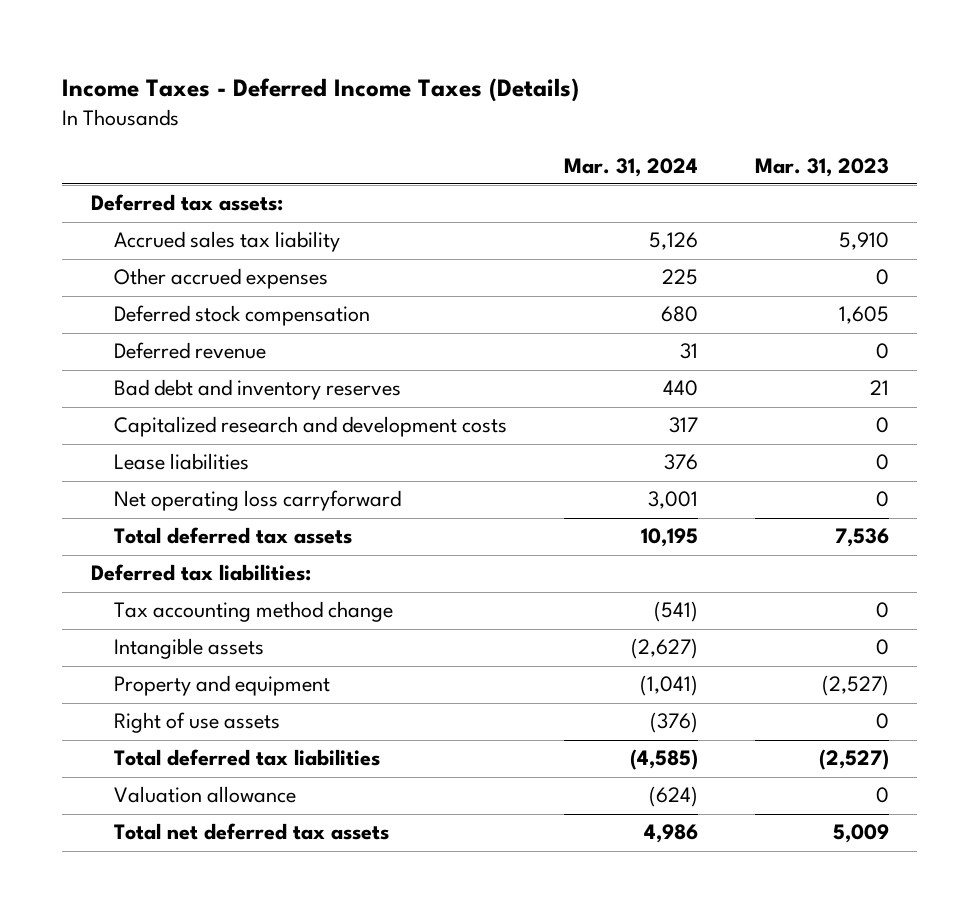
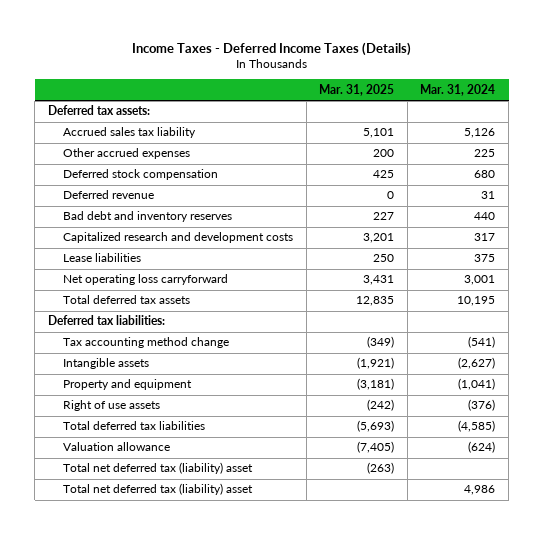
[754,157,889,177] Mar. 31, 2023 -> none
none -> [319,83,395,96] Mar. 31, 2025
[663,454,698,471] 376 -> [474,254,496,263] 375
none -> [63,462,254,475] Total net deferred tax (liability) asset
[114,823,390,841] Total net deferred tax assets -> [63,483,254,496] Total net deferred tax (liability) asset

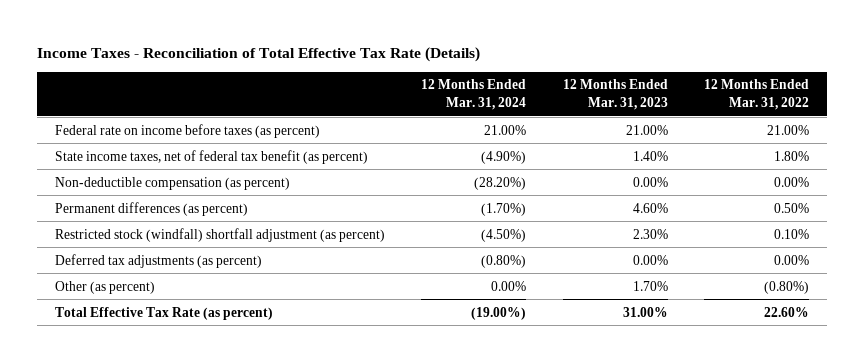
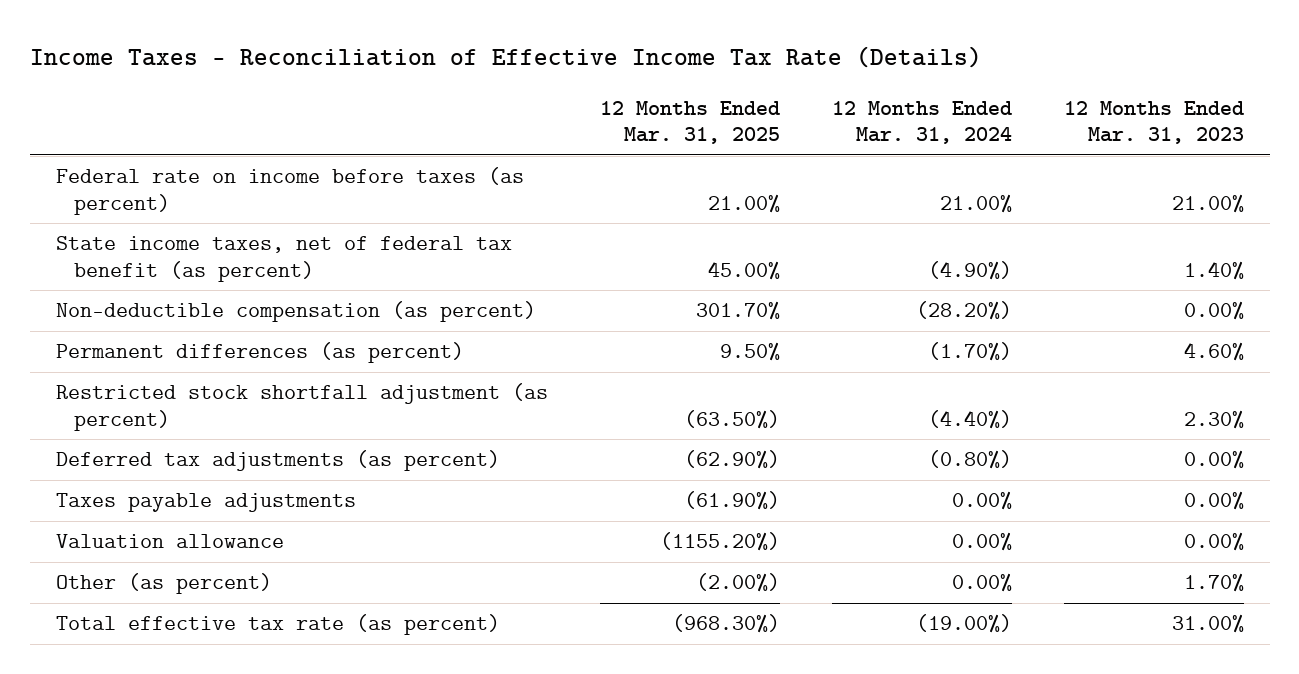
[37,47,481,63] Income Taxes - Reconciliation of Total Effective Tax Rate (Details) -> [29,45,982,68] Income Taxes - Reconciliation of Effective Income Tax Rate (Details)
[703,79,809,110] 12 Months Ended Mar. 31, 2022 -> none
none -> [599,100,780,145] 12 Months Ended Mar. 31, 2025
[55,227,386,242] Restricted stock (windfall) shortfall adjustment (as percent) -> [55,383,548,431] Restricted stock shortfall adjustment (as percent)
[481,228,527,242] (4.50%) -> [927,409,1012,429] (4.40%)
none -> [55,493,356,513] Taxes payable adjustments
none -> [55,534,284,549] Valuation allowance
[55,306,274,320] Total Effective Tax Rate (as percent) -> [55,614,500,636] Total effective tax rate (as percent)

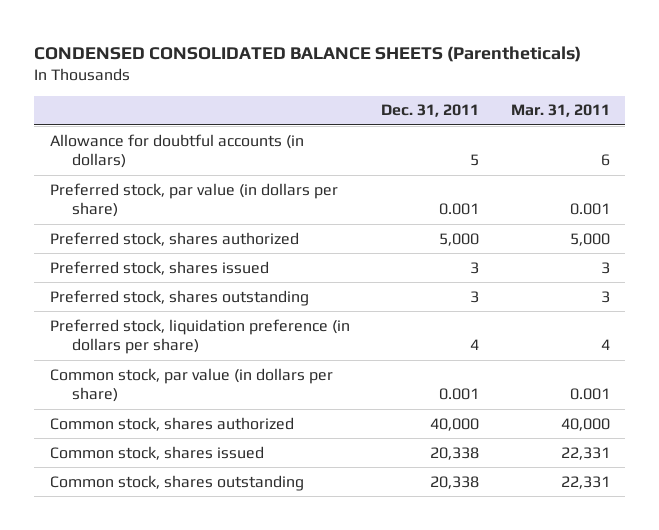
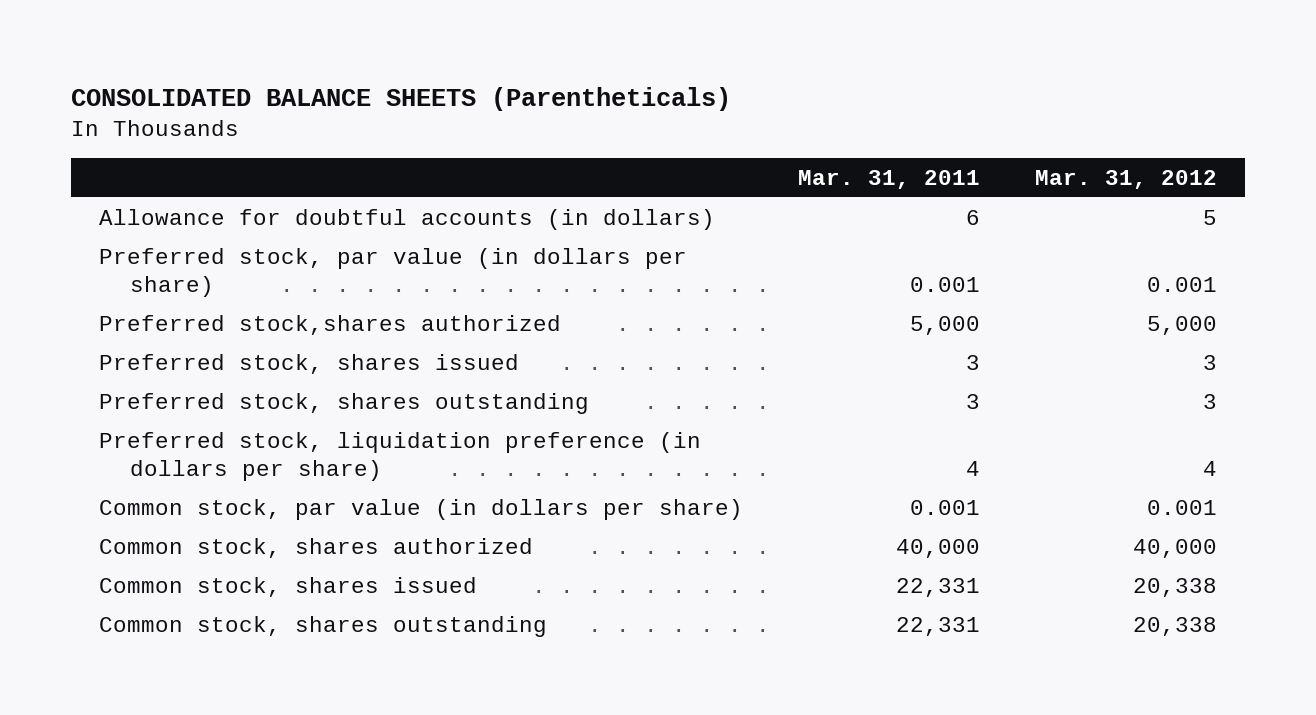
[33,45,581,62] CONDENSED CONSOLIDATED BALANCE SHEETS (Parentheticals) -> [71,86,732,111] CONSOLIDATED BALANCE SHEETS (Parentheticals)
[381,104,480,118] Dec. 31, 2011 -> none
none -> [1035,169,1218,189] Mar. 31, 2012
[49,231,299,246] Preferred stock, shares authorized -> [98,314,561,335] Preferred stock,shares authorized

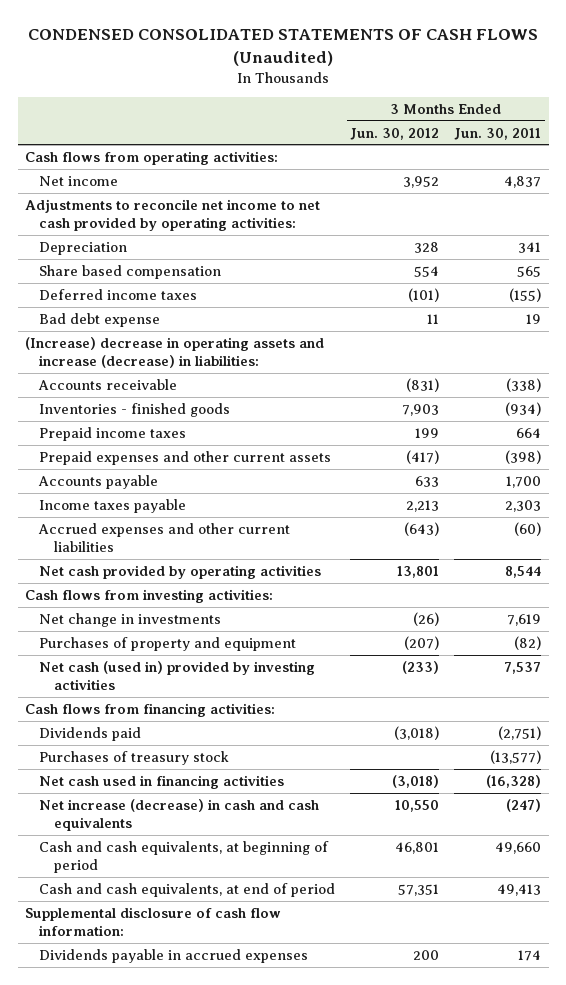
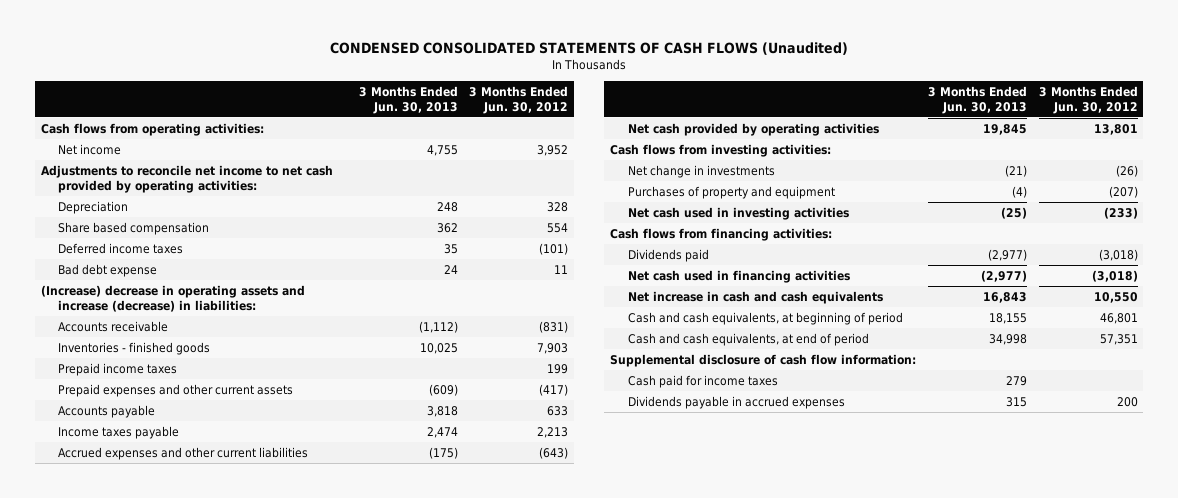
[454,127,542,140] Jun. 30, 2011 -> none
none -> [358,85,458,114] 3 Months Ended Jun. 30, 2013
[39,660,316,690] Net cash (used in) provided by investing activities -> [627,206,849,220] Net cash used in investing activities
[39,750,230,765] Purchases of treasury stock -> none
[39,798,320,831] Net increase (decrease) in cash and cash equivalents -> [627,290,883,304] Net increase in cash and cash equivalents
none -> [627,374,778,388] Cash paid for income taxes

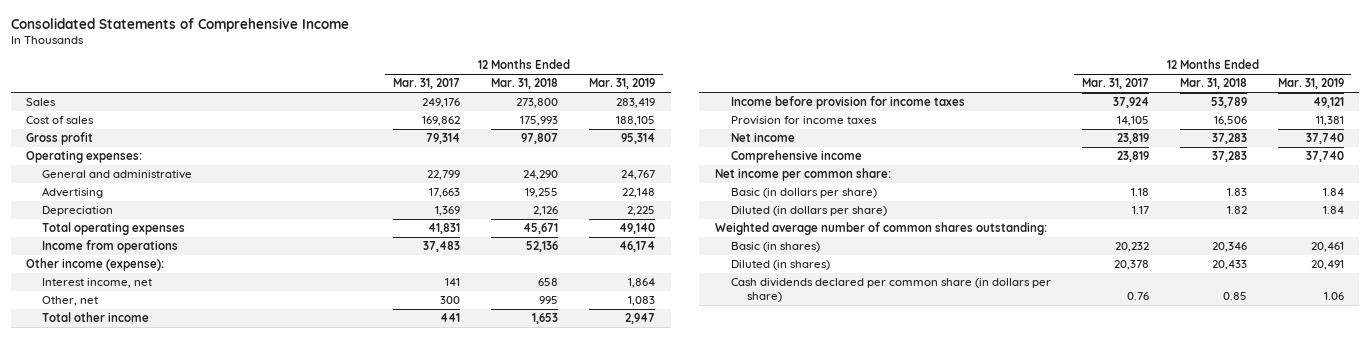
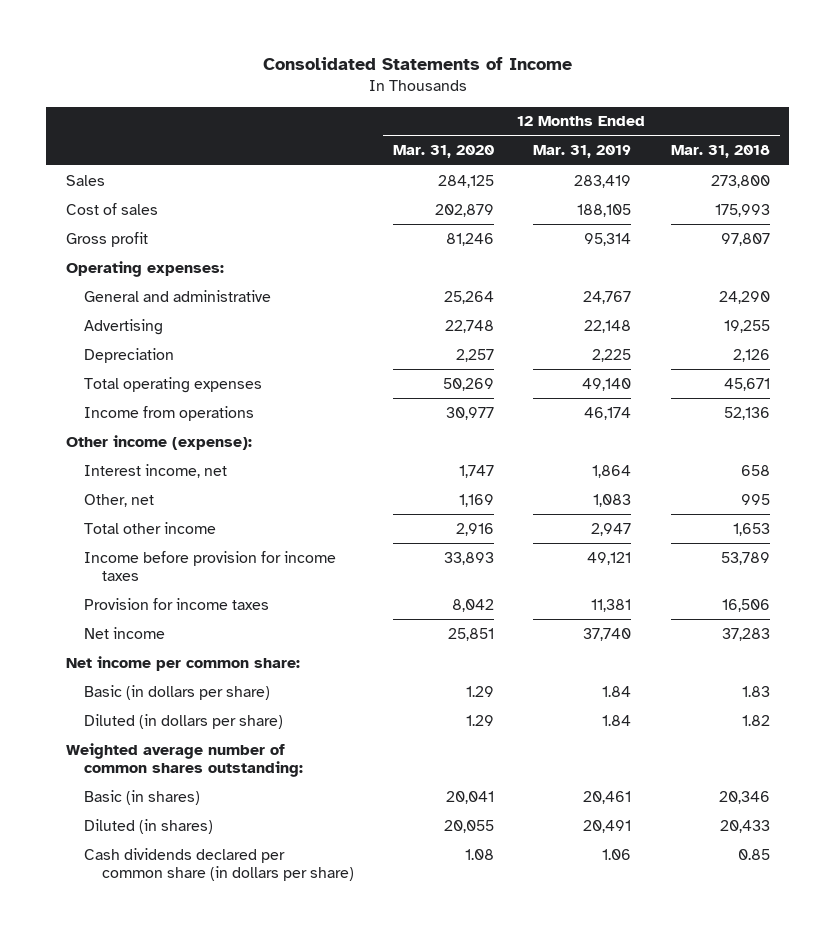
[10,17,349,32] Consolidated Statements of Comprehensive Income -> [262,57,572,71] Consolidated Statements of Income
[393,78,461,90] Mar. 31, 2017 -> none
none -> [393,145,495,159] Mar. 31, 2020
[730,150,862,164] Comprehensive income -> none

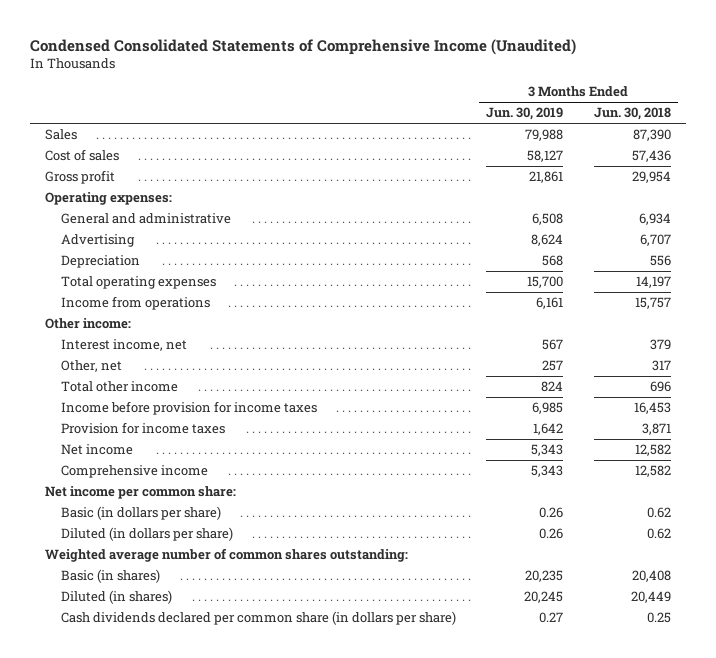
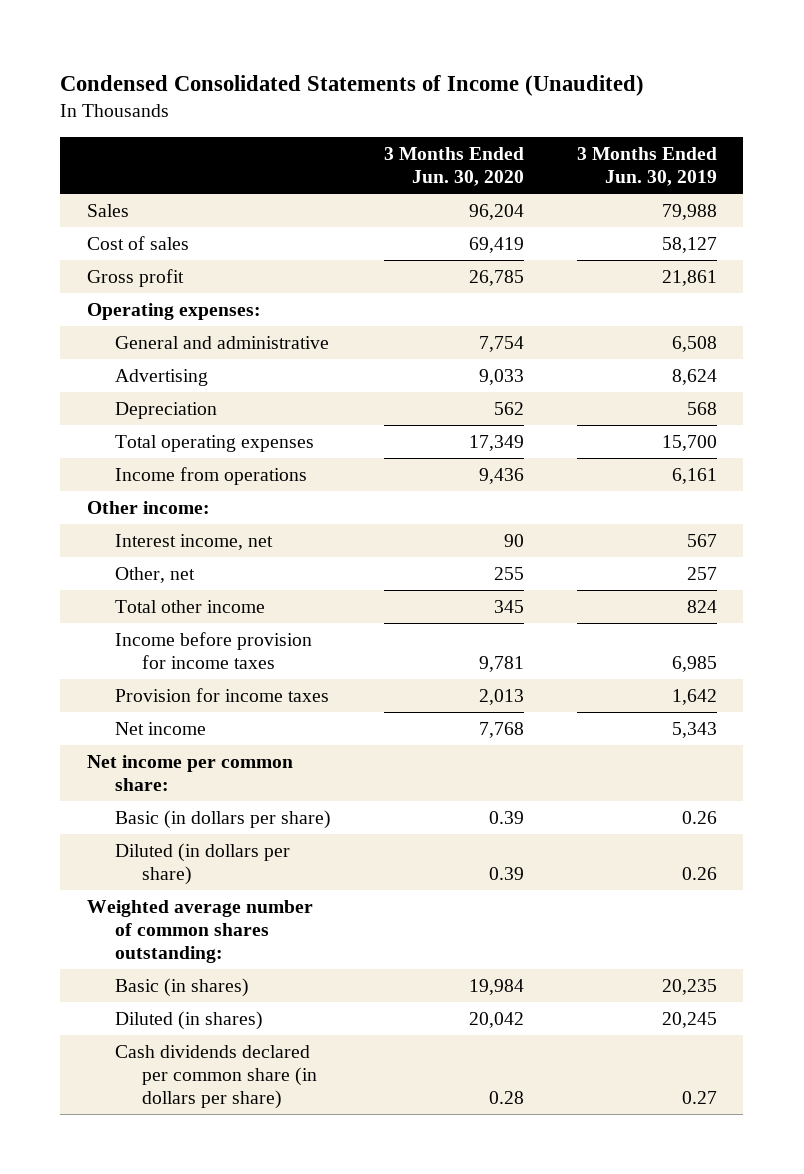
[30,38,577,55] Condensed Consolidated Statements of Comprehensive Income (Unaudited) -> [60,74,645,96] Condensed Consolidated Statements of Income (Unaudited)
[593,107,671,121] Jun. 30, 2018 -> none
none -> [383,147,524,187] 3 Months Ended Jun. 30, 2020
[61,465,209,479] Comprehensive income -> none

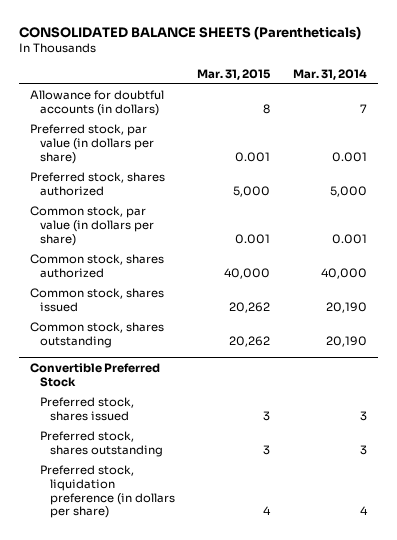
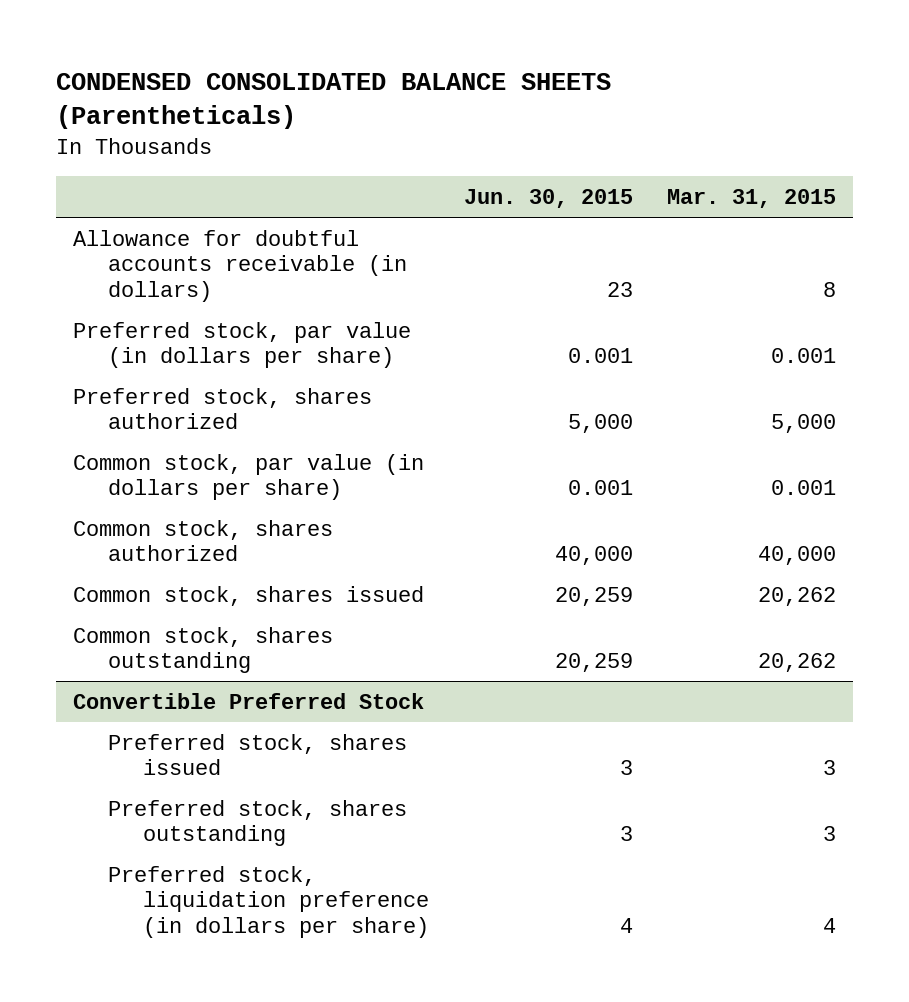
[19,25,362,40] CONSOLIDATED BALANCE SHEETS (Parentheticals) -> [55,72,611,130] CONDENSED CONSOLIDATED BALANCE SHEETS (Parentheticals)
[292,68,367,80] Mar. 31, 2014 -> none
none -> [463,189,633,209] Jun. 30, 2015
[30,90,165,116] Allowance for doubtful accounts (in dollars) -> [72,229,407,302] Allowance for doubtful accounts receivable (in dollars)

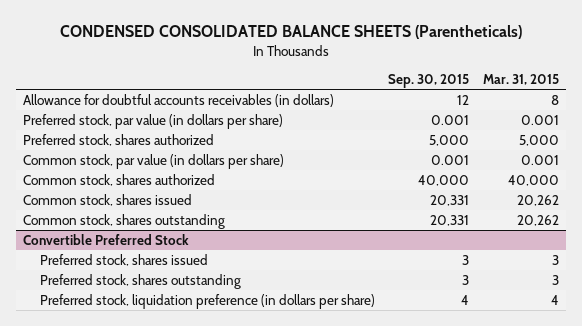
[463,189,633,209] Jun. 30, 2015 -> none
none -> [388,74,470,89] Sep. 30, 2015
[72,229,407,302] Allowance for doubtful accounts receivable (in dollars) -> [22,93,334,107] Allowance for doubtful accounts receivables (in dollars)

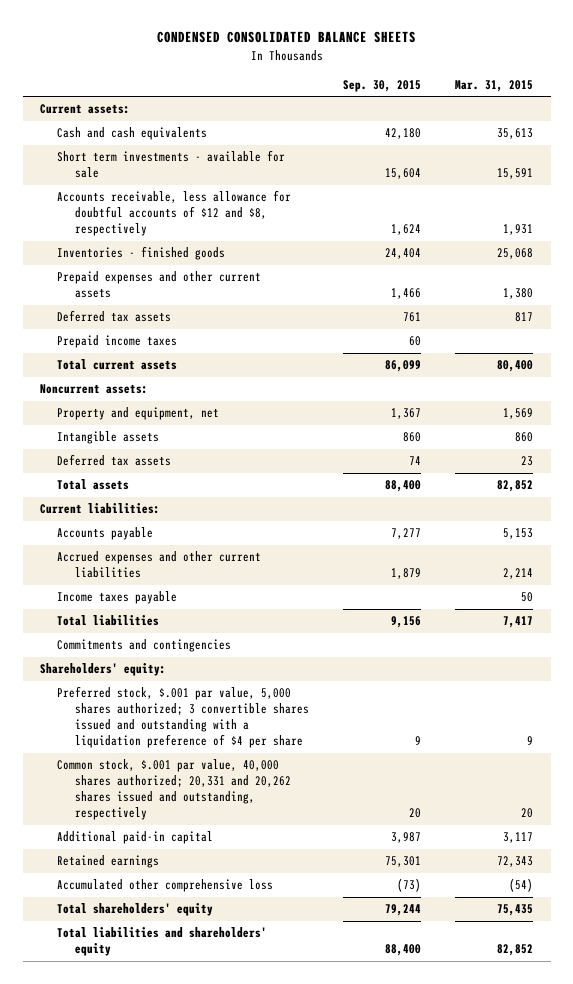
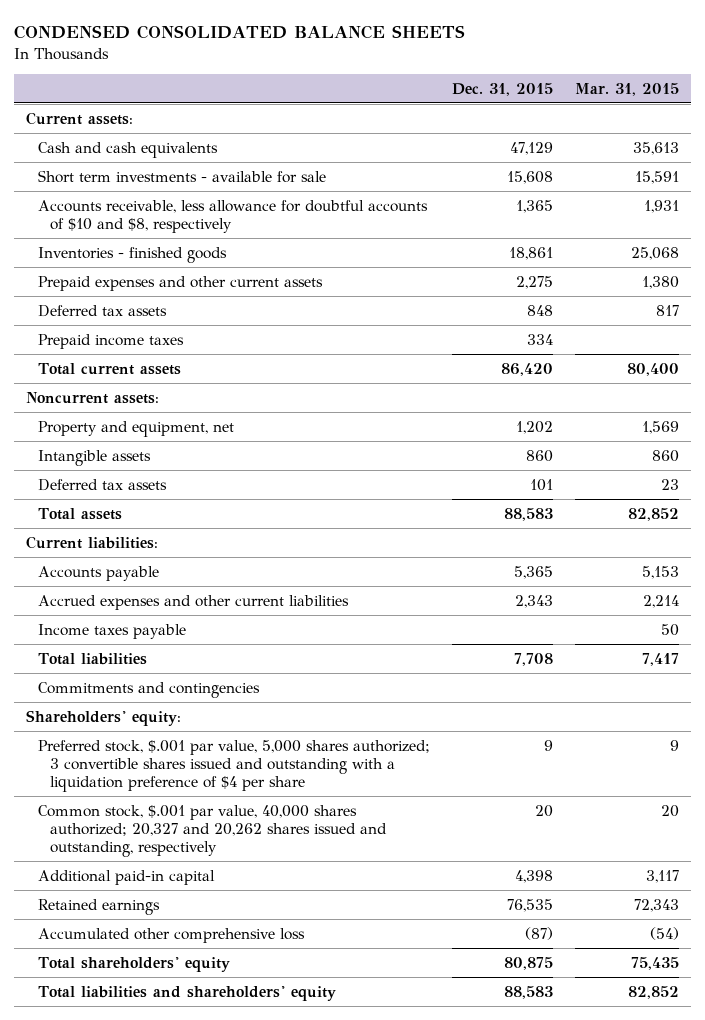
[343,79,422,92] Sep. 30, 2015 -> none
none -> [452,82,554,96] Dec. 31, 2015
[57,190,292,237] Accounts receivable, less allowance for doubtful accounts of $12 and $8, respectively -> [37,199,428,233] Accounts receivable, less allowance for doubtful accounts of $10 and $8, respectively
[57,759,291,821] Common stock, $.001 par value, 40,000 shares authorized; 20,331 and 20,262 shares issued and outstanding, respectively -> [37,804,388,858] Common stock, $.001 par value, 40,000 shares authorized; 20,327 and 20,262 shares issued and outstanding, respectively

